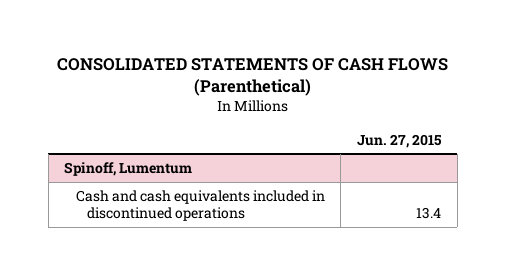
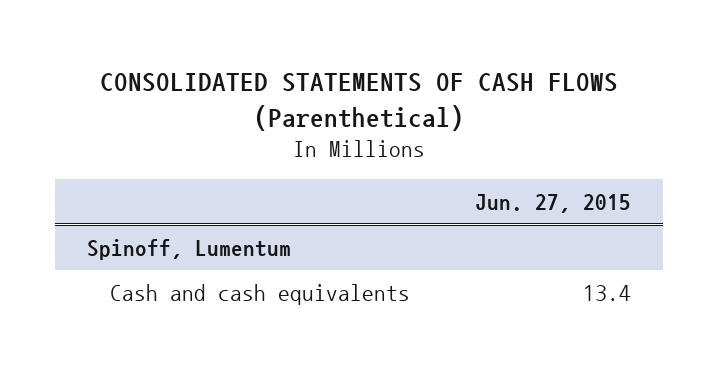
[75,189,325,221] Cash and cash equivalents included in discontinued operations -> [109,283,410,305] Cash and cash equivalents

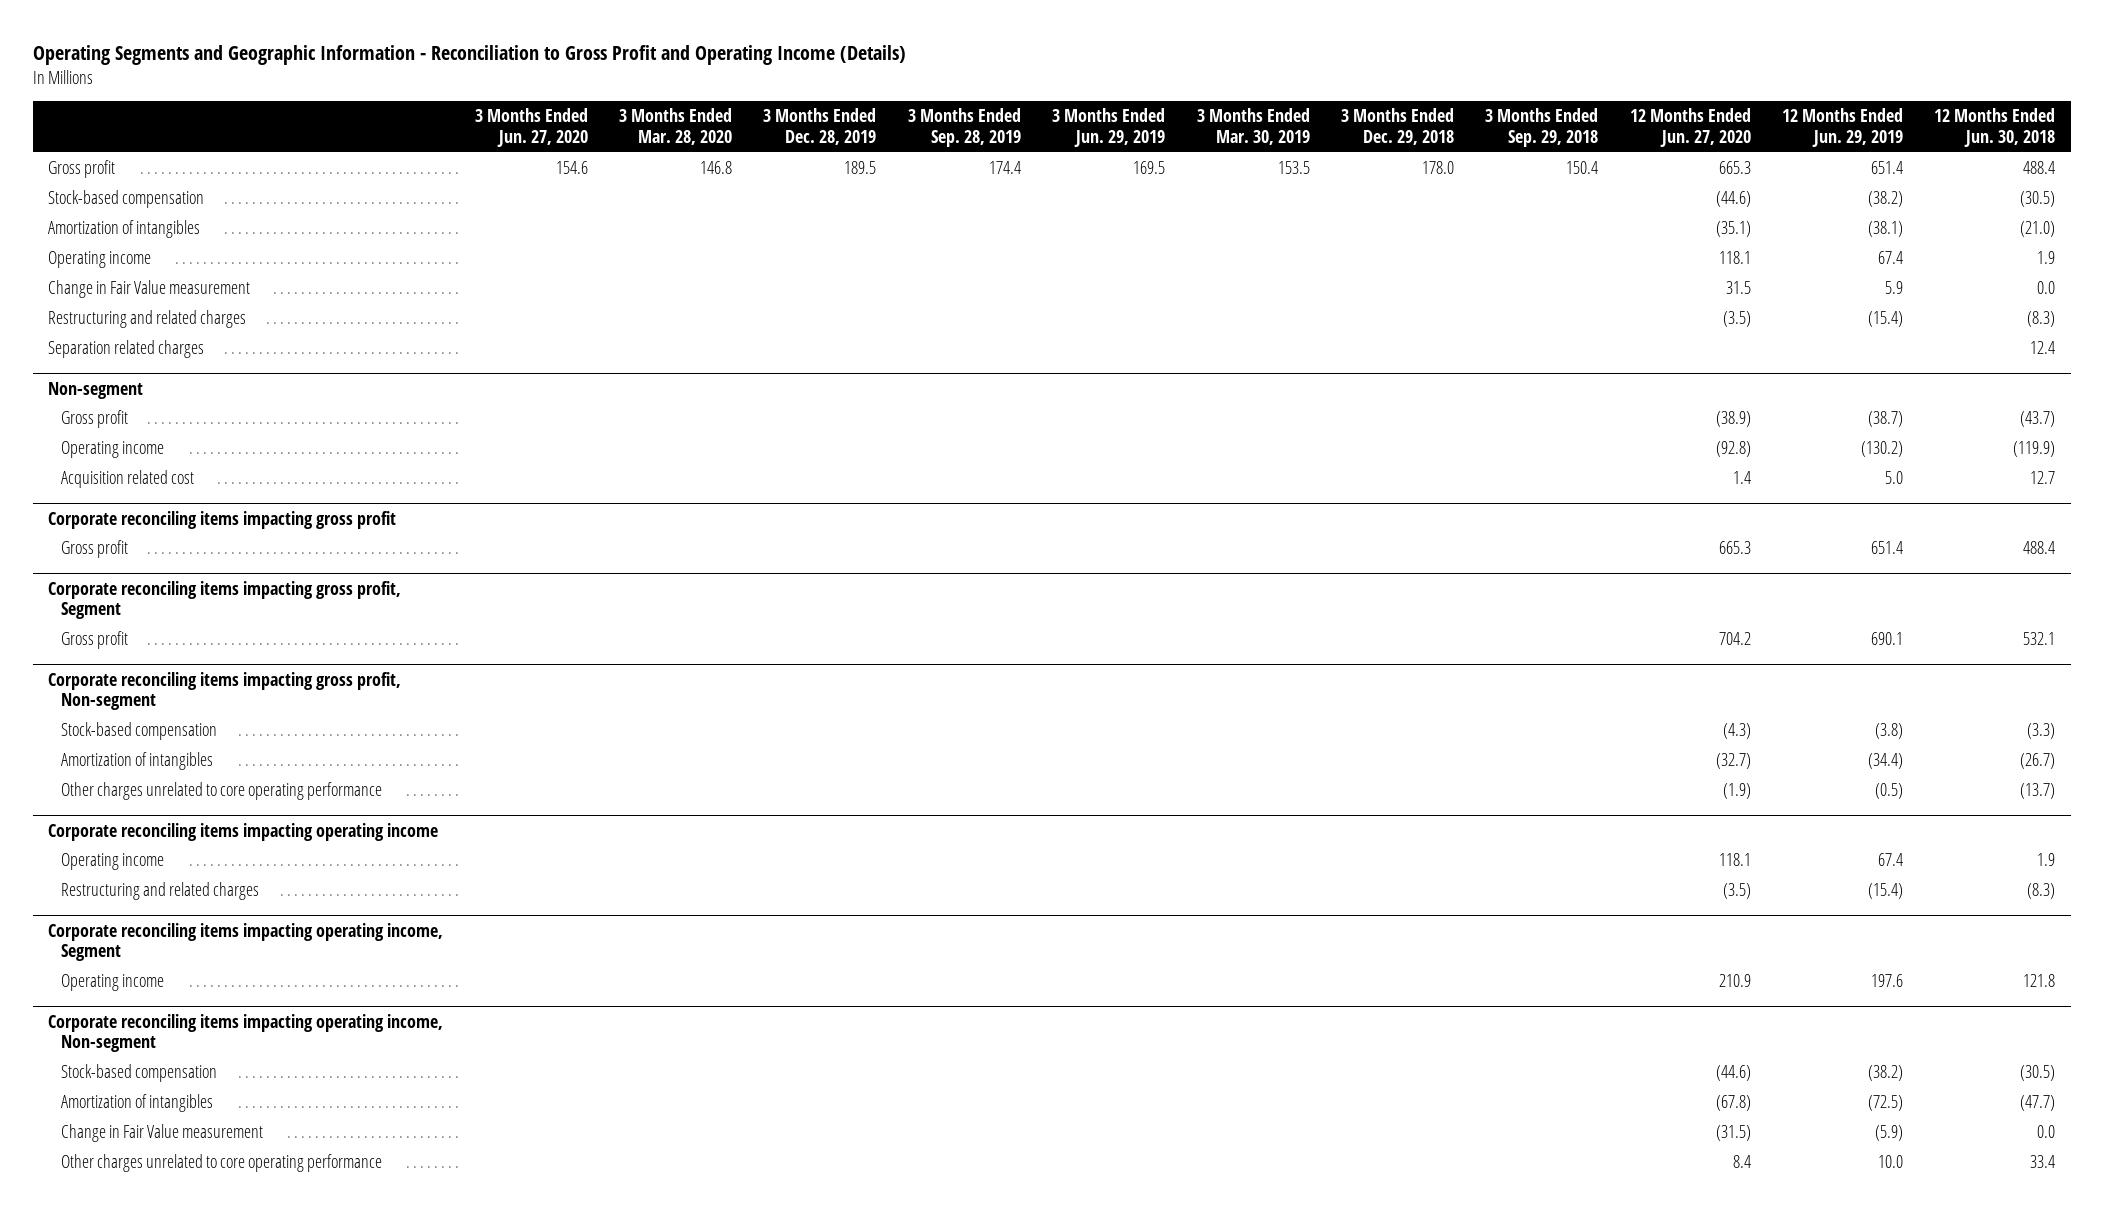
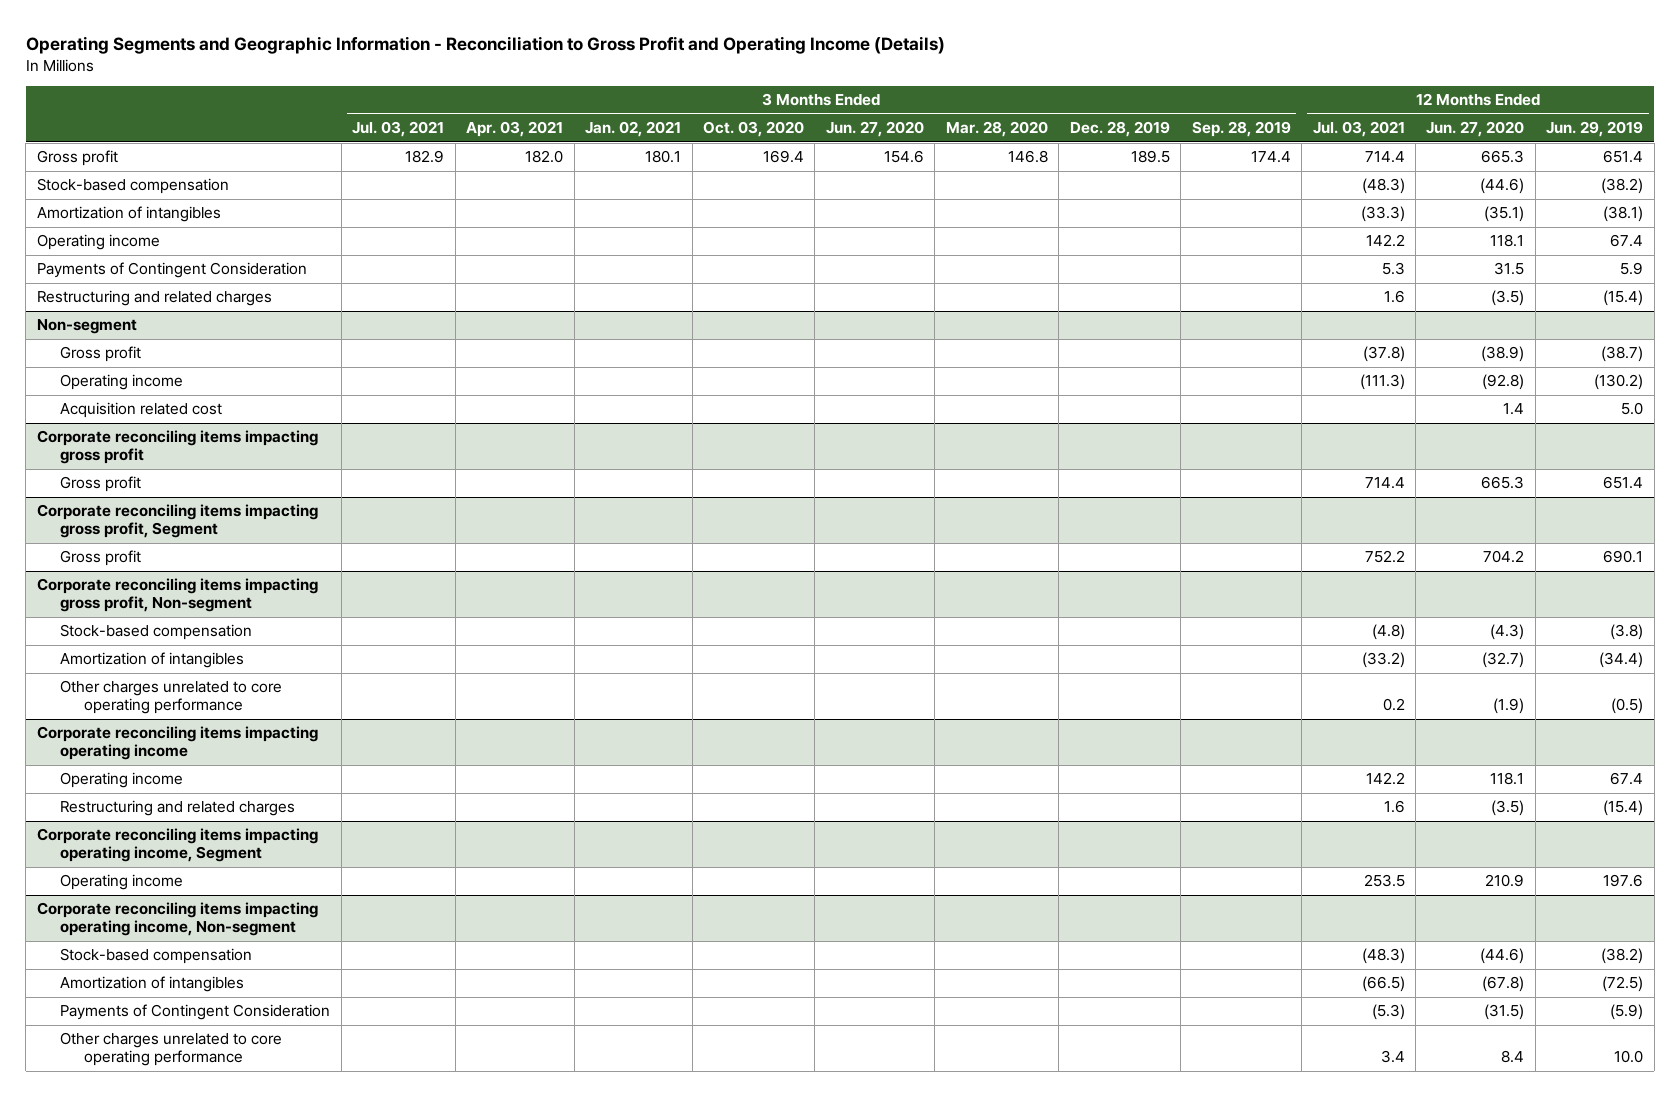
[1052,108,1166,147] 3 Months Ended Jun. 29, 2019 -> none
[1196,108,1310,145] 3 Months Ended Mar. 30, 2019 -> none
[1340,108,1454,145] 3 Months Ended Dec. 29, 2018 -> none
[1485,108,1599,147] 3 Months Ended Sep. 29, 2018 -> none
[1934,108,2056,147] 12 Months Ended Jun. 30, 2018 -> none
none -> [352,121,445,138] Jul. 03, 2021
none -> [466,121,564,138] Apr. 03, 2021
none -> [585,121,682,138] Jan. 02, 2021
none -> [703,121,805,138] Oct. 03, 2020
none -> [1312,121,1405,138] Jul. 03, 2021
[48,280,251,299] Change in Fair Value measurement -> [36,262,307,279] Payments of Contingent Consideration
[48,340,205,359] Separation related charges -> none
[61,1124,264,1143] Change in Fair Value measurement -> [60,1004,331,1021] Payments of Contingent Consideration

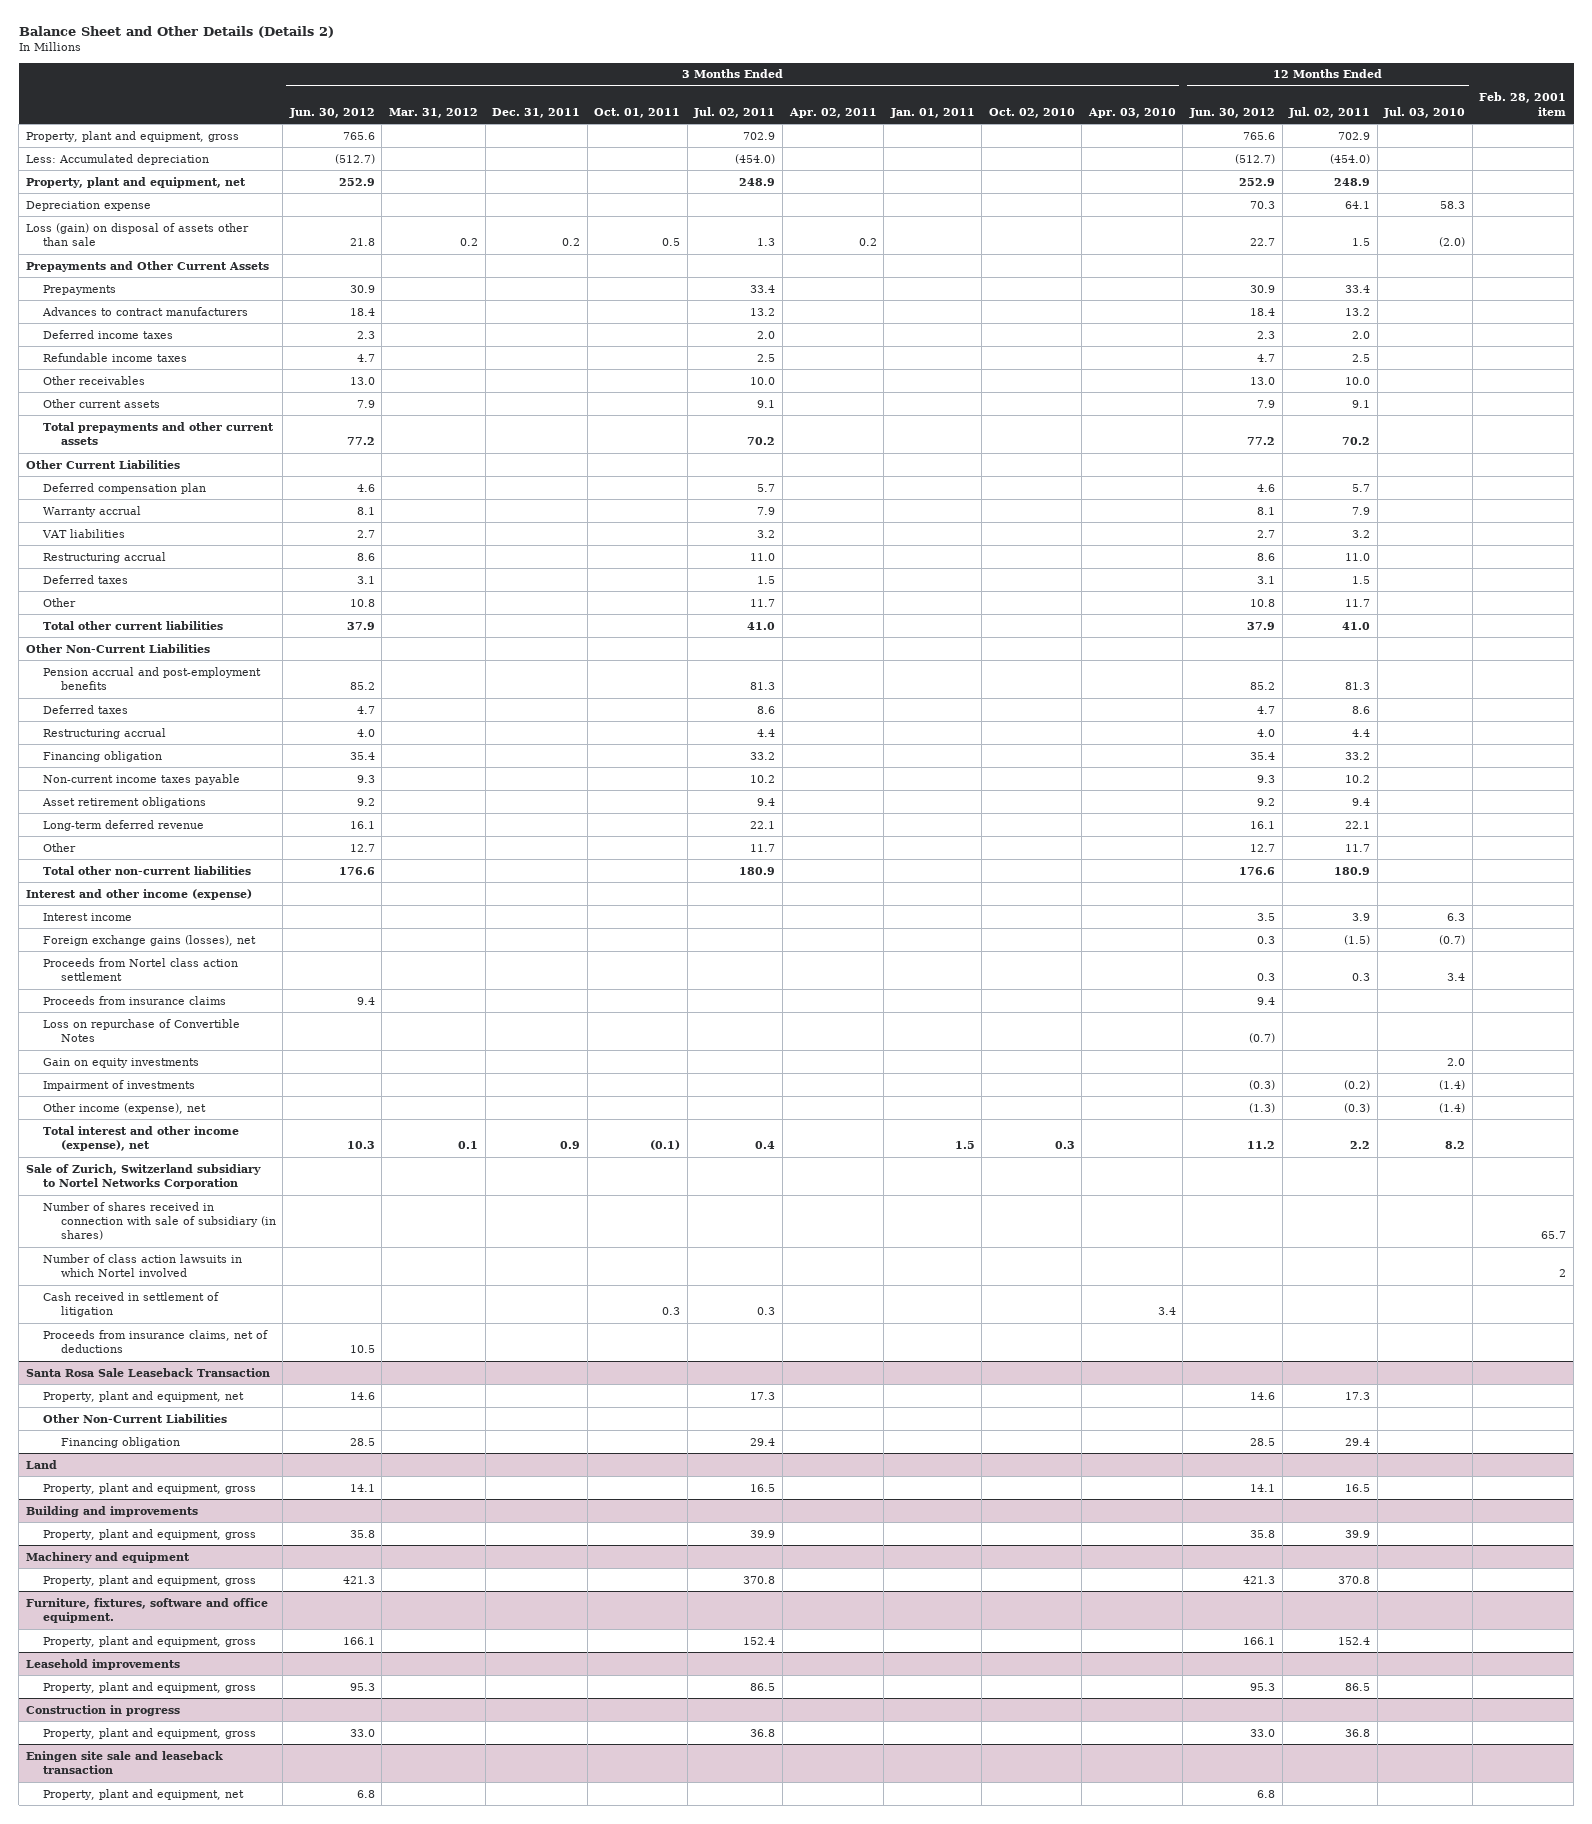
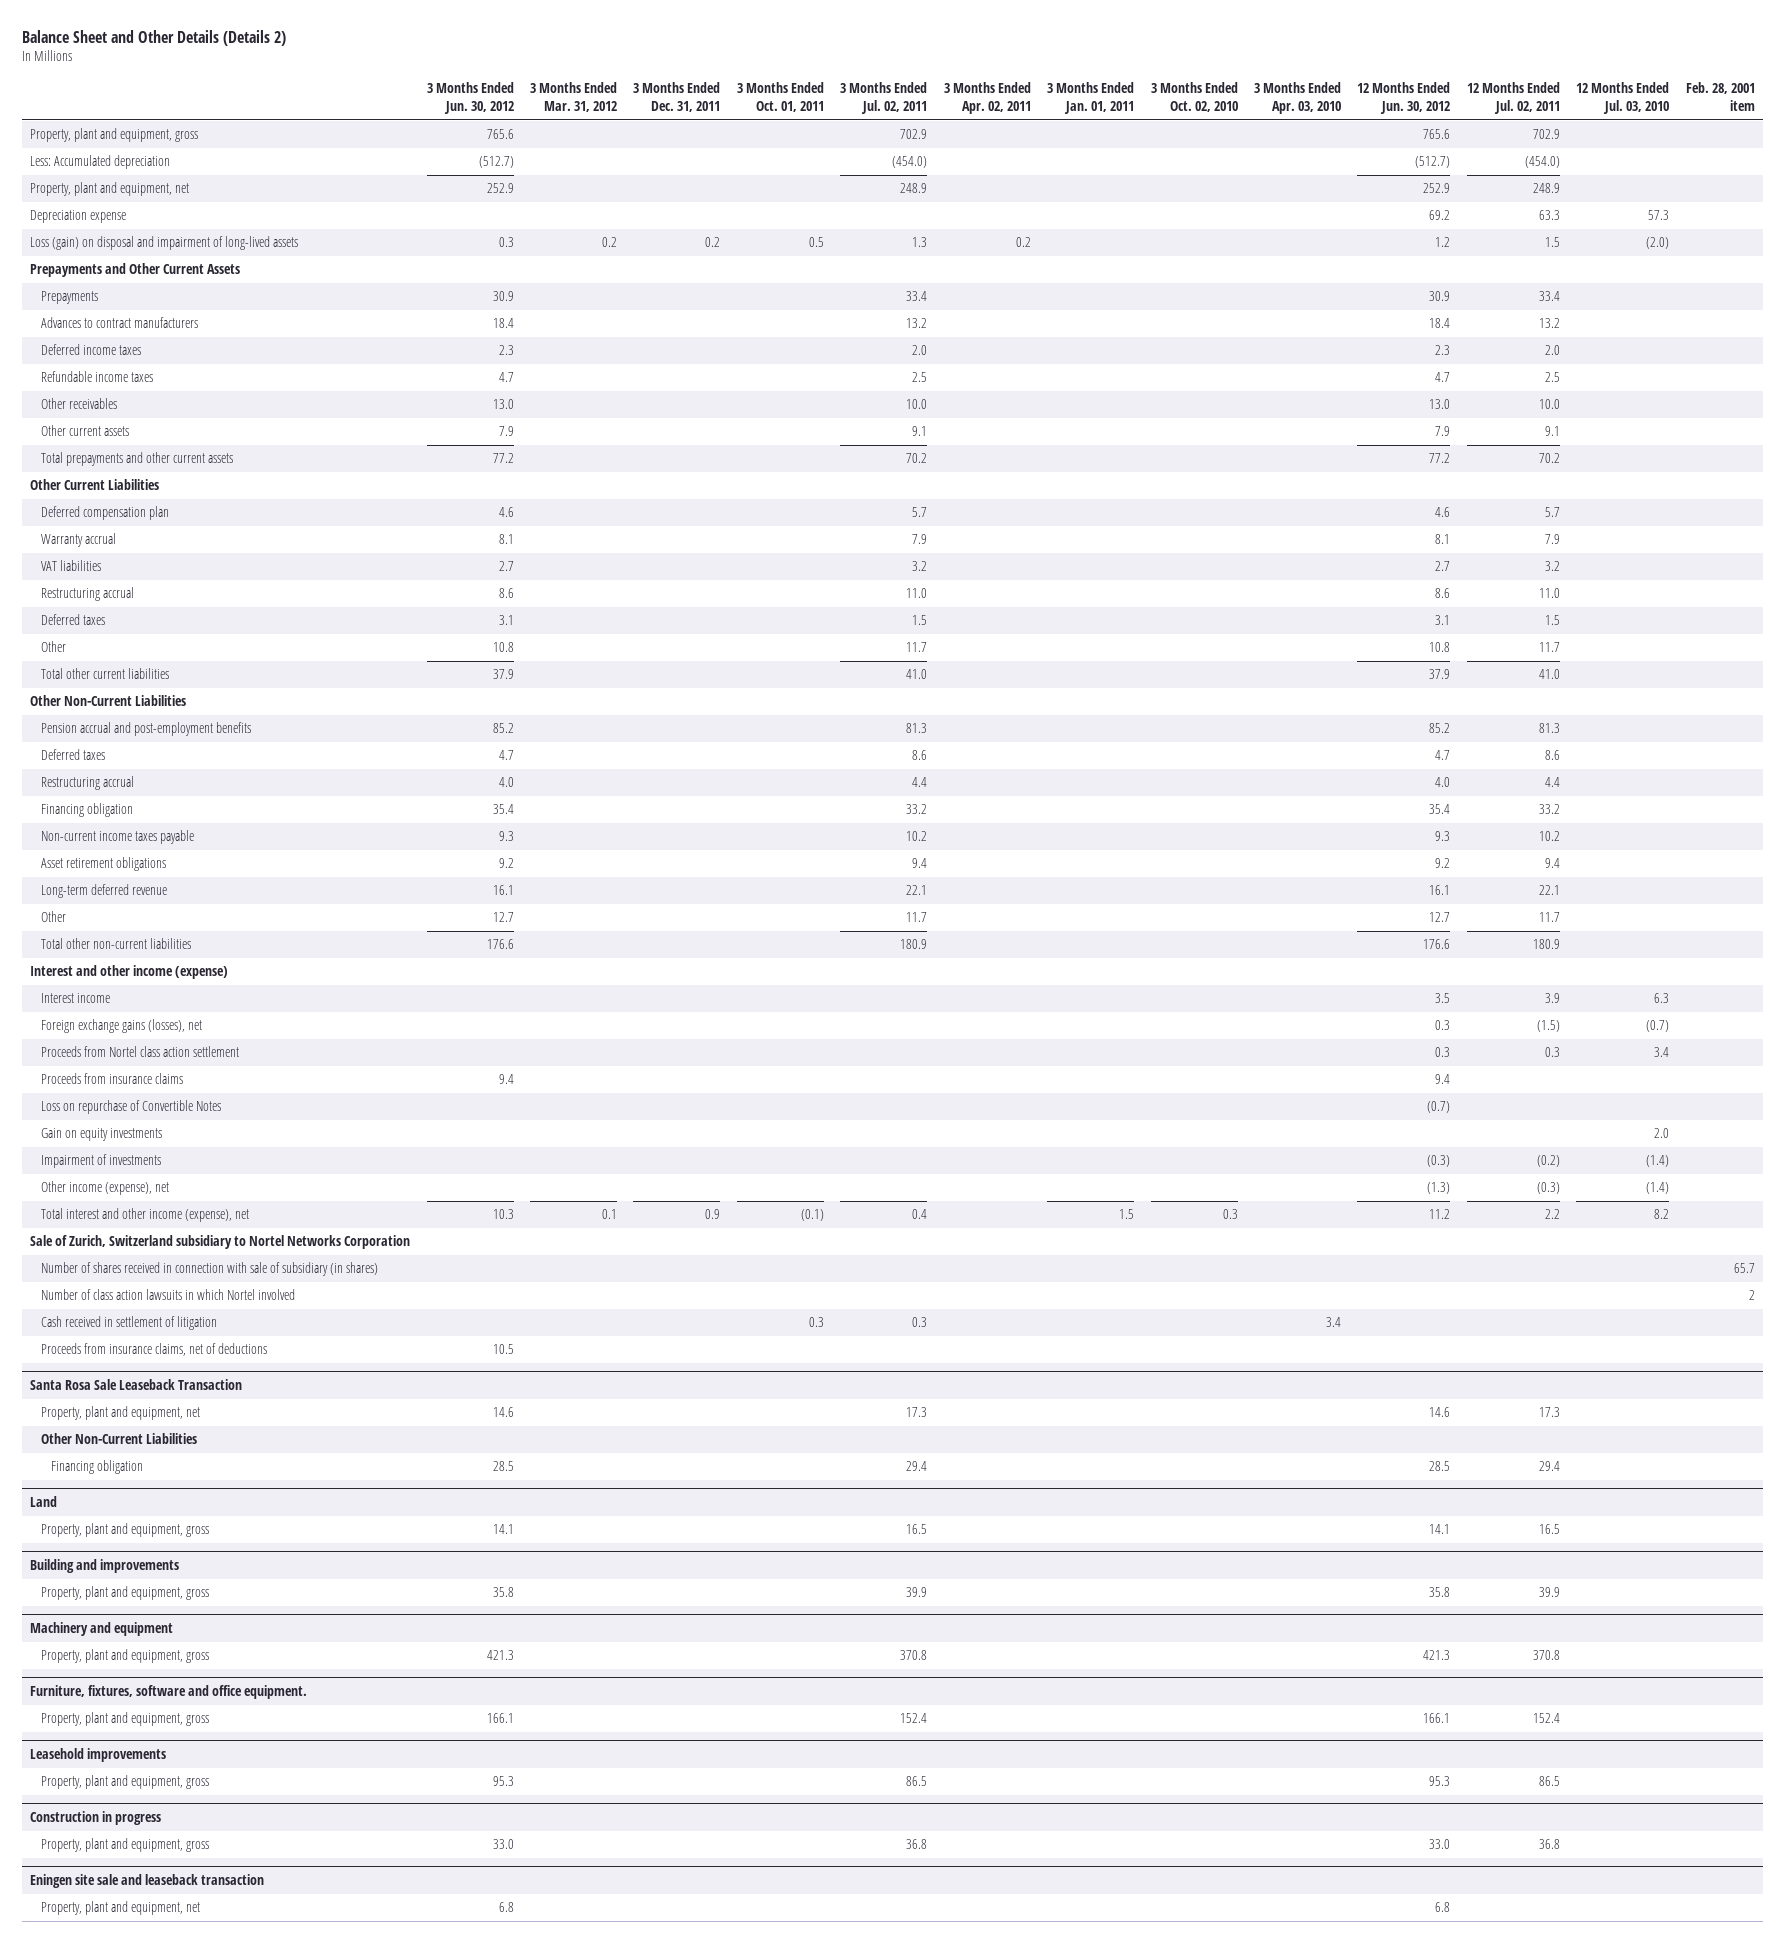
[1250,200,1276,209] 70.3 -> [1429,210,1451,221] 69.2
[1345,200,1371,209] 64.1 -> [1538,210,1560,221] 63.3
[1440,200,1466,209] 58.3 -> [1648,210,1670,221] 57.3
[25,222,249,247] Loss (gain) on disposal of assets other than sale -> [30,236,299,251] Loss (gain) on disposal and impairment of long-lived assets
[349,238,375,247] 21.8 -> [498,237,514,248] 0.3
[1250,238,1276,247] 22.7 -> [1435,237,1451,248] 1.2

